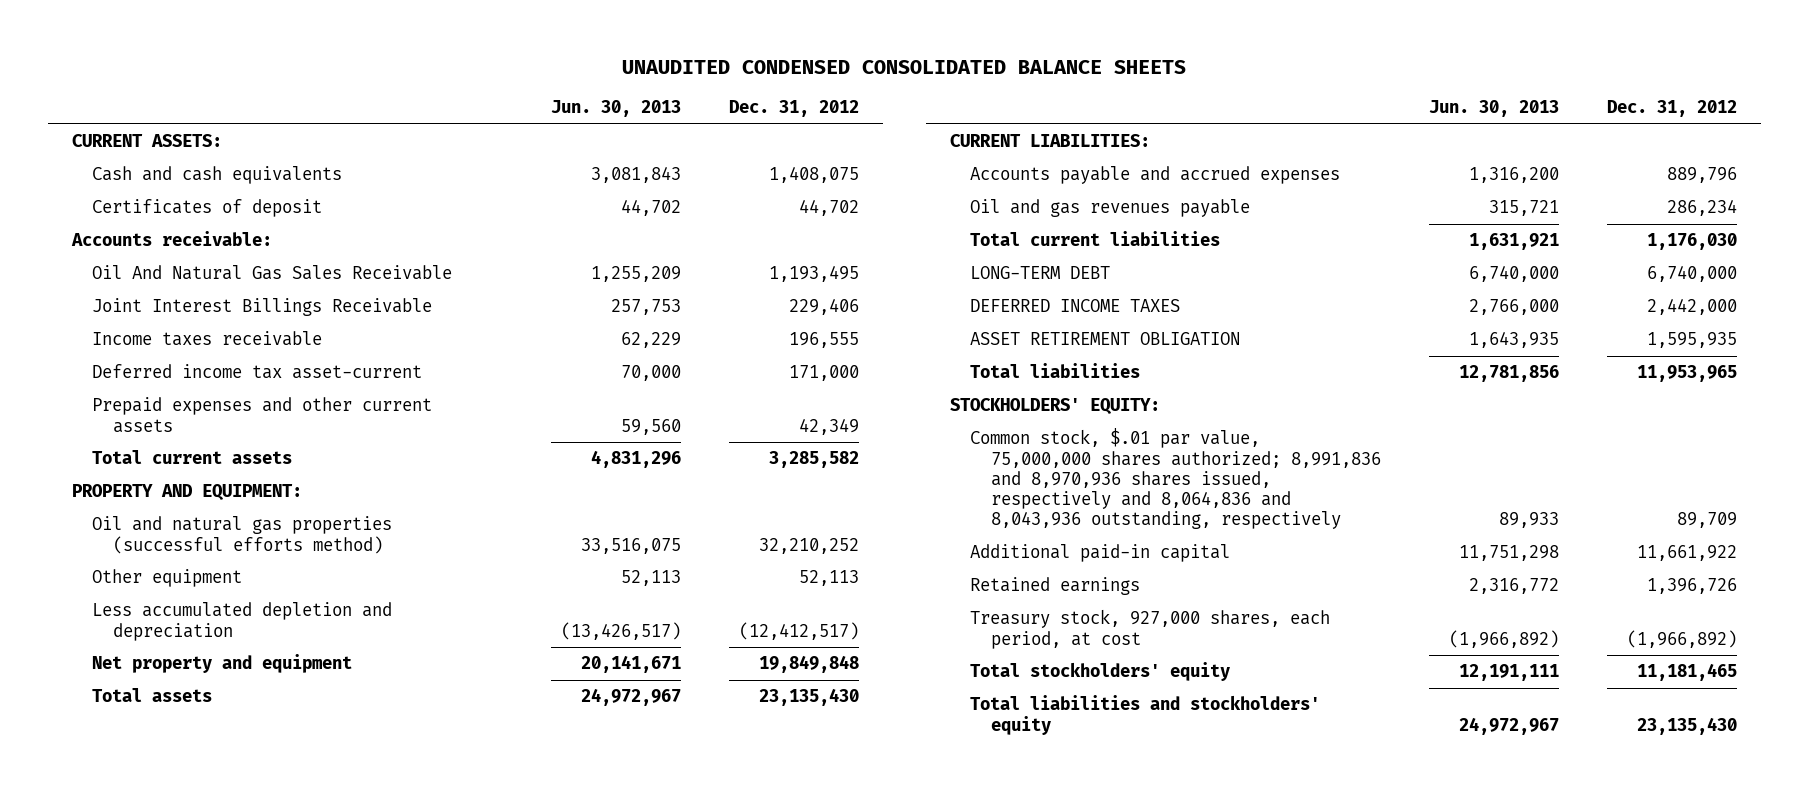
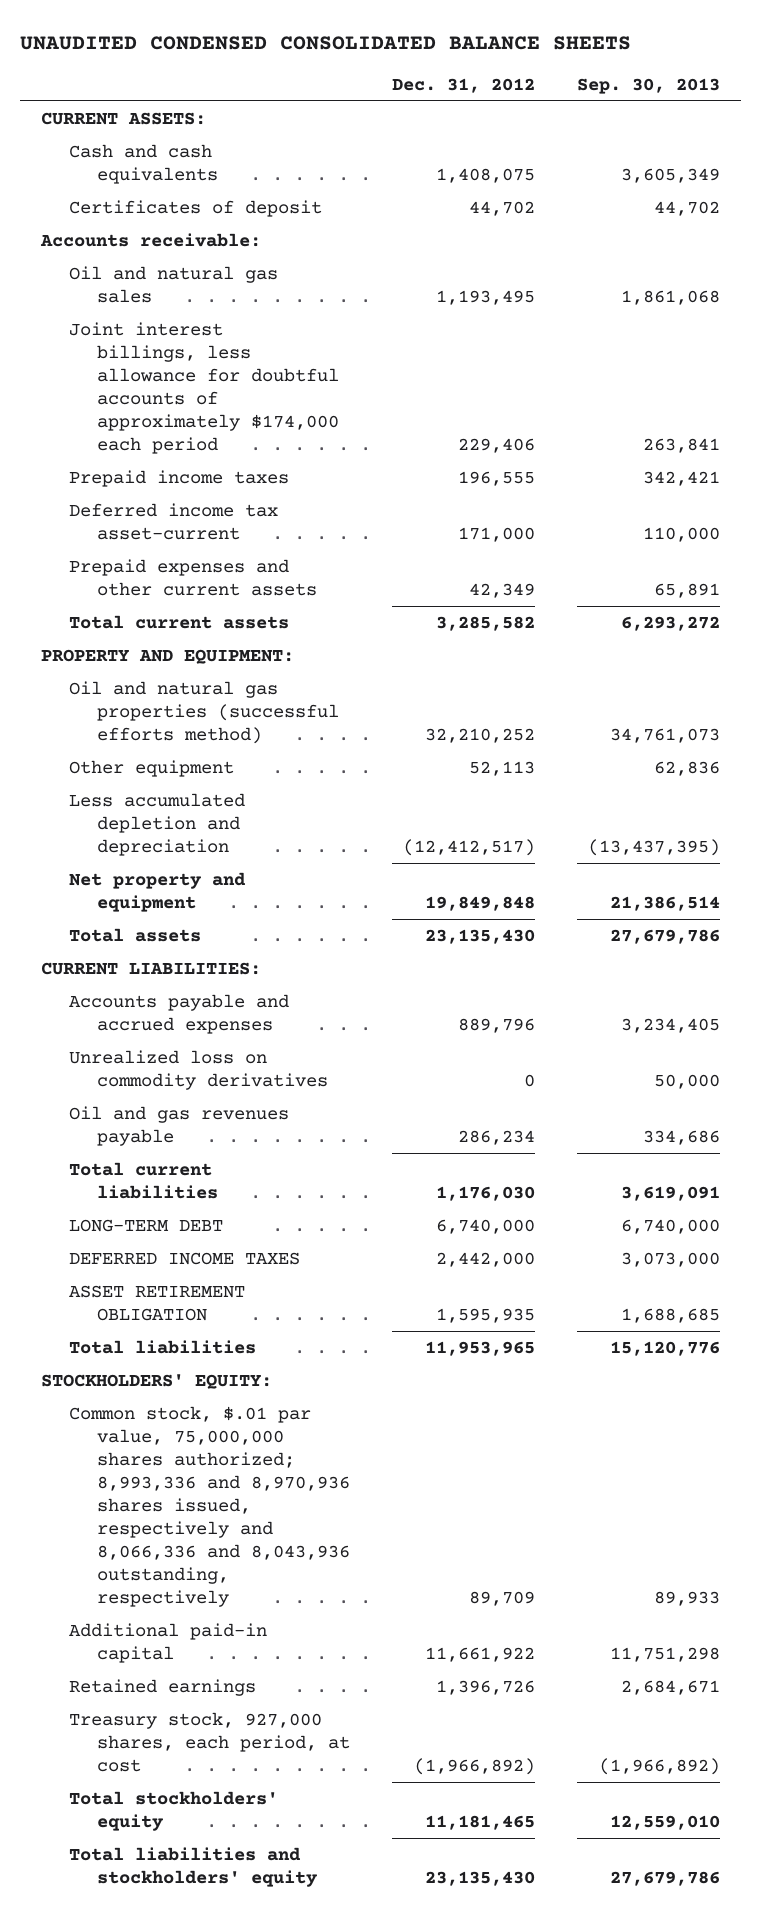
[550,100,681,118] Jun. 30, 2013 -> none
none -> [576,77,720,94] Sep. 30, 2013
[92,265,453,281] Oil And Natural Gas Sales Receivable -> [68,265,278,303] Oil and natural gas sales
[92,298,433,317] Joint Interest Billings Receivable -> [68,321,339,455] Joint interest billings, less allowance for doubtful accounts of approximately $174,000 each period
[92,331,323,347] Income taxes receivable -> [68,469,289,487] Prepaid income taxes
none -> [68,1049,328,1090] Unrealized loss on commodity derivatives
[970,428,1381,530] Common stock, $.01 par value, 75,000,000 shares authorized; 8,991,836 and 8,970,936 shares issued, respectively and 8,064,836 and 8,043,936 outstanding, respectively -> [68,1405,350,1608] Common stock, $.01 par value, 75,000,000 shares authorized; 8,993,336 and 8,970,936 shares issued, respectively and 8,066,336 and 8,043,936 outstanding, respectively

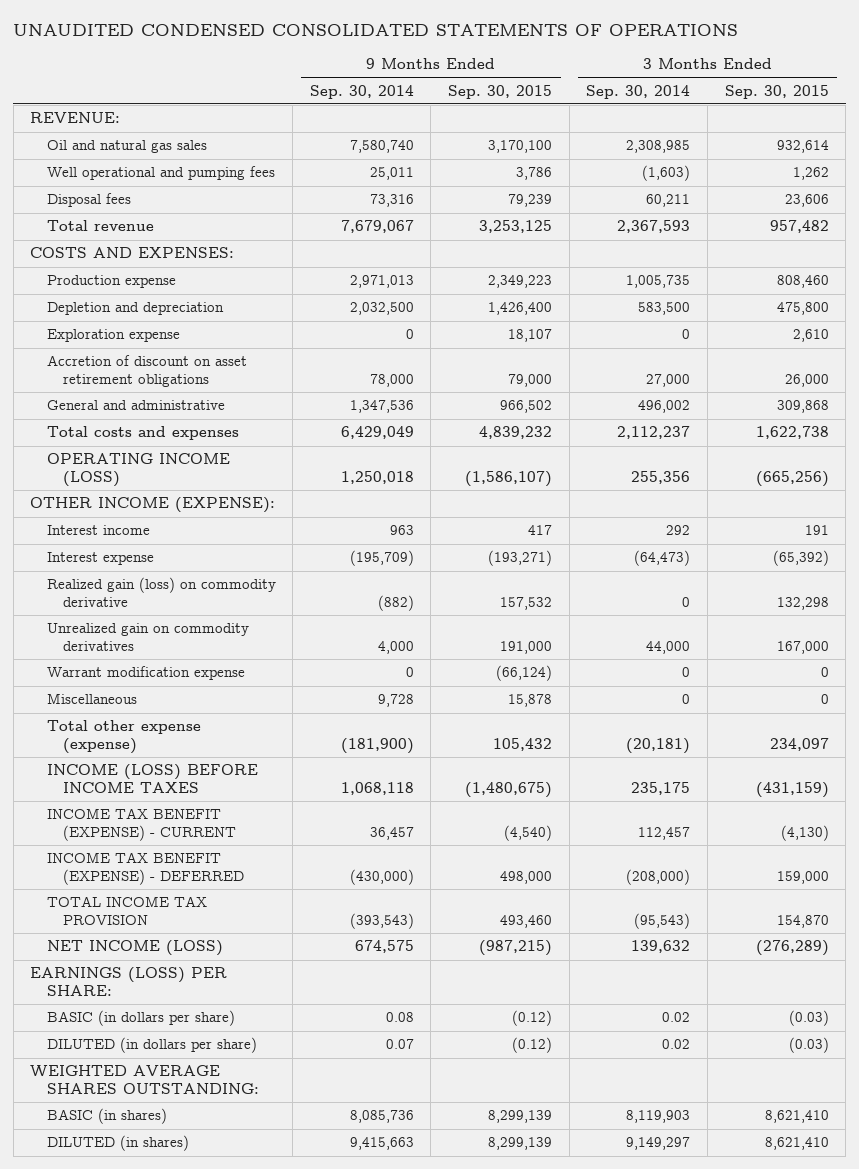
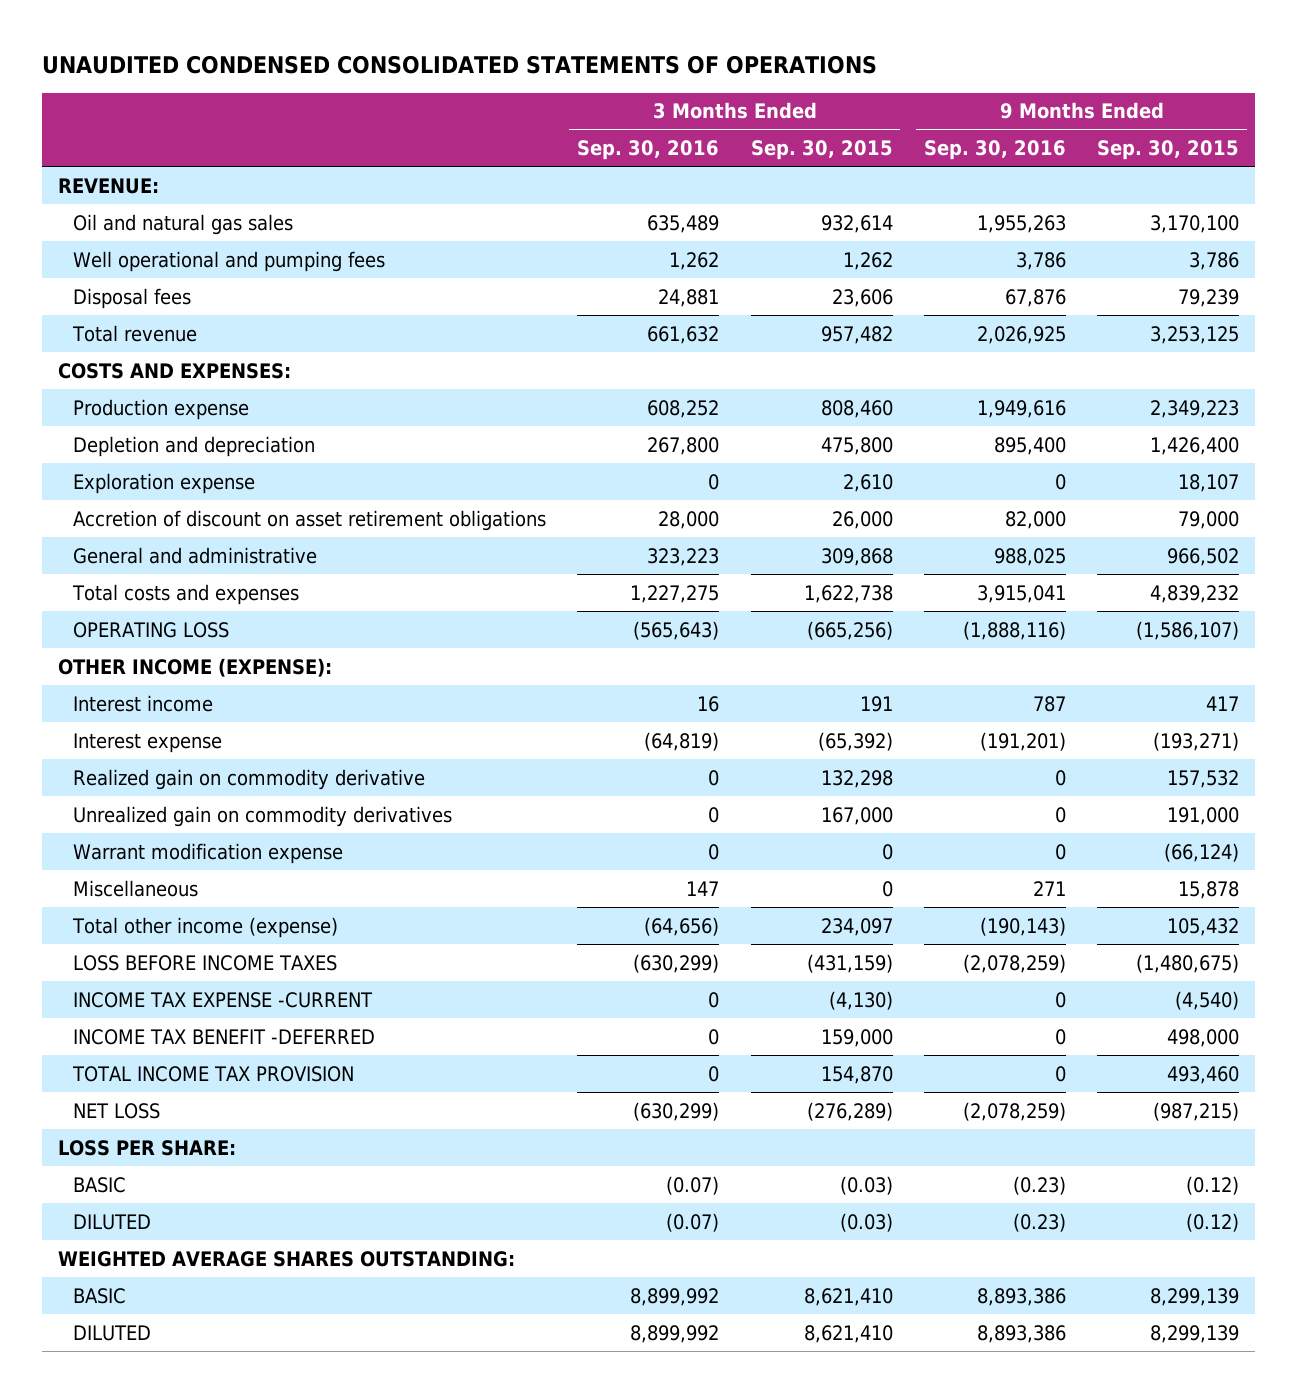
[309,84,414,99] Sep. 30, 2014 -> none
[586,84,691,99] Sep. 30, 2014 -> none
none -> [577,140,720,161] Sep. 30, 2016
none -> [924,140,1067,161] Sep. 30, 2016
[46,453,230,487] OPERATING INCOME (LOSS) -> [72,621,229,638] OPERATING LOSS
[46,577,276,607] Realized gain (loss) on commodity derivative -> [72,768,425,790] Realized gain on commodity derivative
[46,720,201,754] Total other expense (expense) -> [71,916,338,938] Total other income (expense)
[46,764,258,793] INCOME (LOSS) BEFORE INCOME TAXES -> [72,954,337,971] LOSS BEFORE INCOME TAXES
[46,808,236,841] INCOME TAX BENEFIT (EXPENSE) - CURRENT -> [72,991,373,1008] INCOME TAX EXPENSE -CURRENT
[46,852,244,885] INCOME TAX BENEFIT (EXPENSE) - DEFERRED -> [72,1028,375,1045] INCOME TAX BENEFIT -DEFERRED
[46,940,223,957] NET INCOME (LOSS) -> [72,1102,160,1119] NET LOSS
[30,967,228,996] EARNINGS (LOSS) PER SHARE: -> [58,1139,237,1156] LOSS PER SHARE:
[46,1010,235,1027] BASIC (in dollars per share) -> [72,1176,126,1193] BASIC
[46,1037,257,1054] DILUTED (in dollars per share) -> [72,1213,151,1230] DILUTED
[46,1108,167,1125] BASIC (in shares) -> [72,1287,126,1304] BASIC
[46,1135,189,1152] DILUTED (in shares) -> [72,1324,151,1341] DILUTED

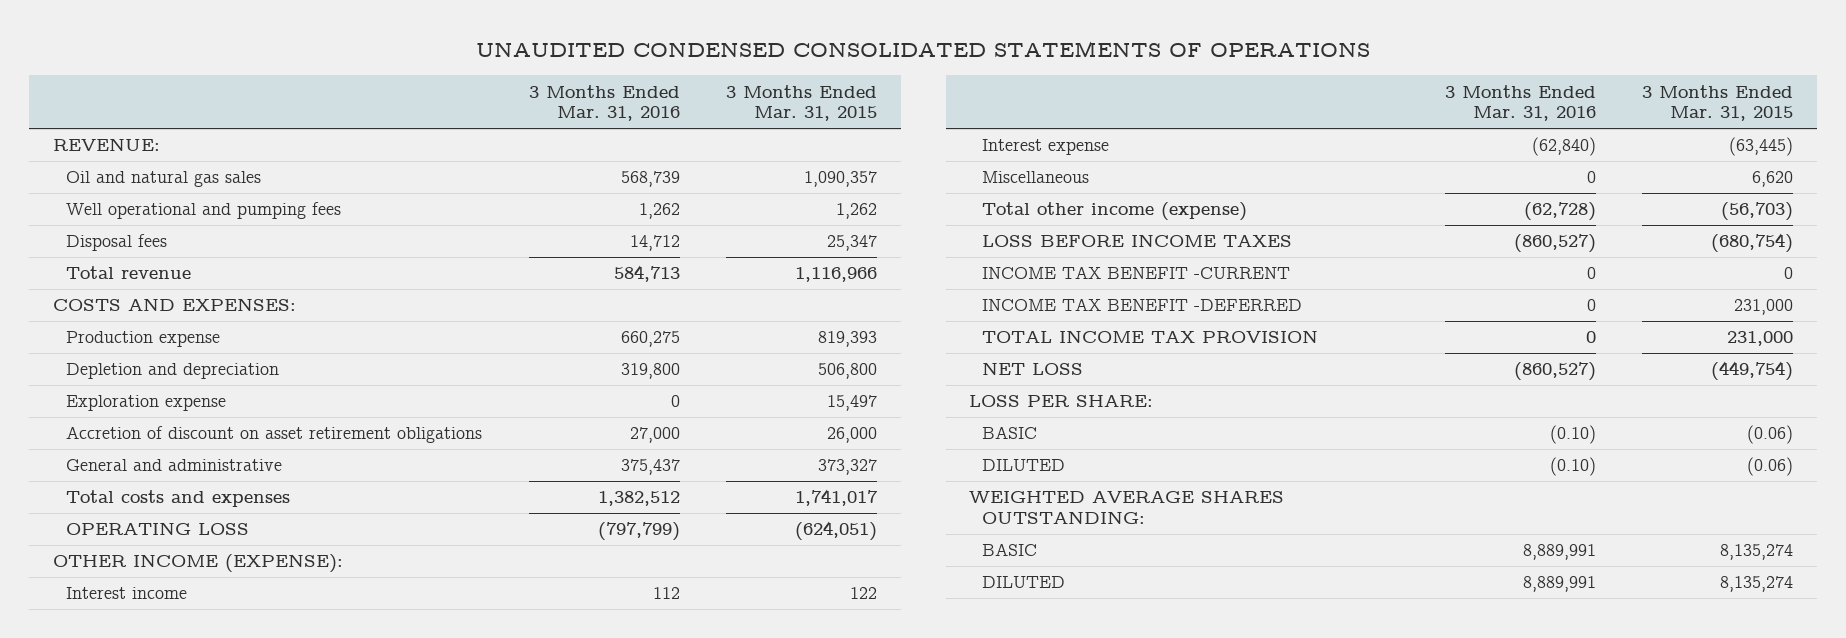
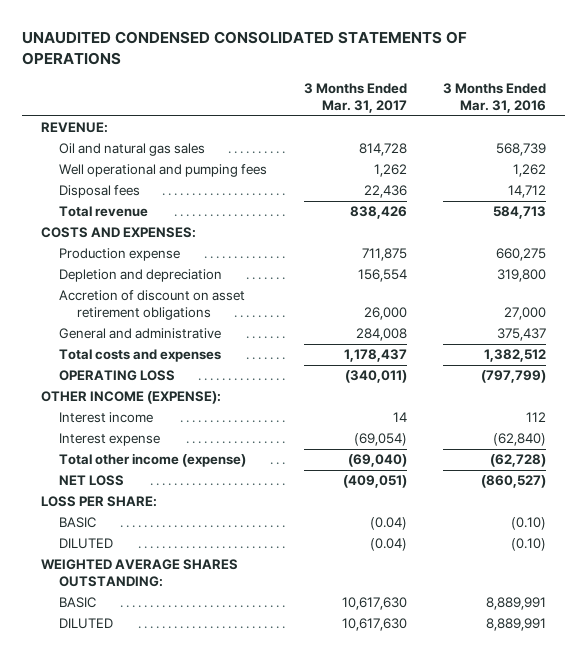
[726,84,878,122] 3 Months Ended Mar. 31, 2015 -> none
none -> [303,82,407,113] 3 Months Ended Mar. 31, 2017
[65,395,226,412] Exploration expense -> none
[982,171,1090,184] Miscellaneous -> none
[982,234,1293,248] LOSS BEFORE INCOME TAXES -> none
[982,266,1291,280] INCOME TAX BENEFIT -CURRENT -> none
[982,298,1303,312] INCOME TAX BENEFIT -DEFERRED -> none
[982,330,1319,344] TOTAL INCOME TAX PROVISION -> none

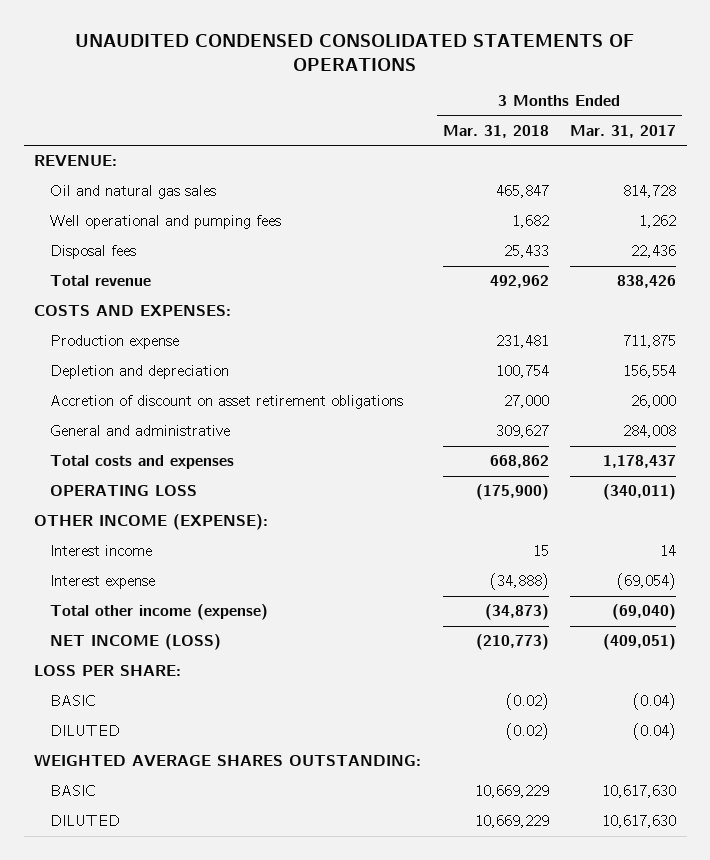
[443,82,547,113] 3 Months Ended Mar. 31, 2016 -> none
none -> [442,124,549,138] Mar. 31, 2018
[59,475,125,487] NET LOSS -> [49,634,221,651] NET INCOME (LOSS)

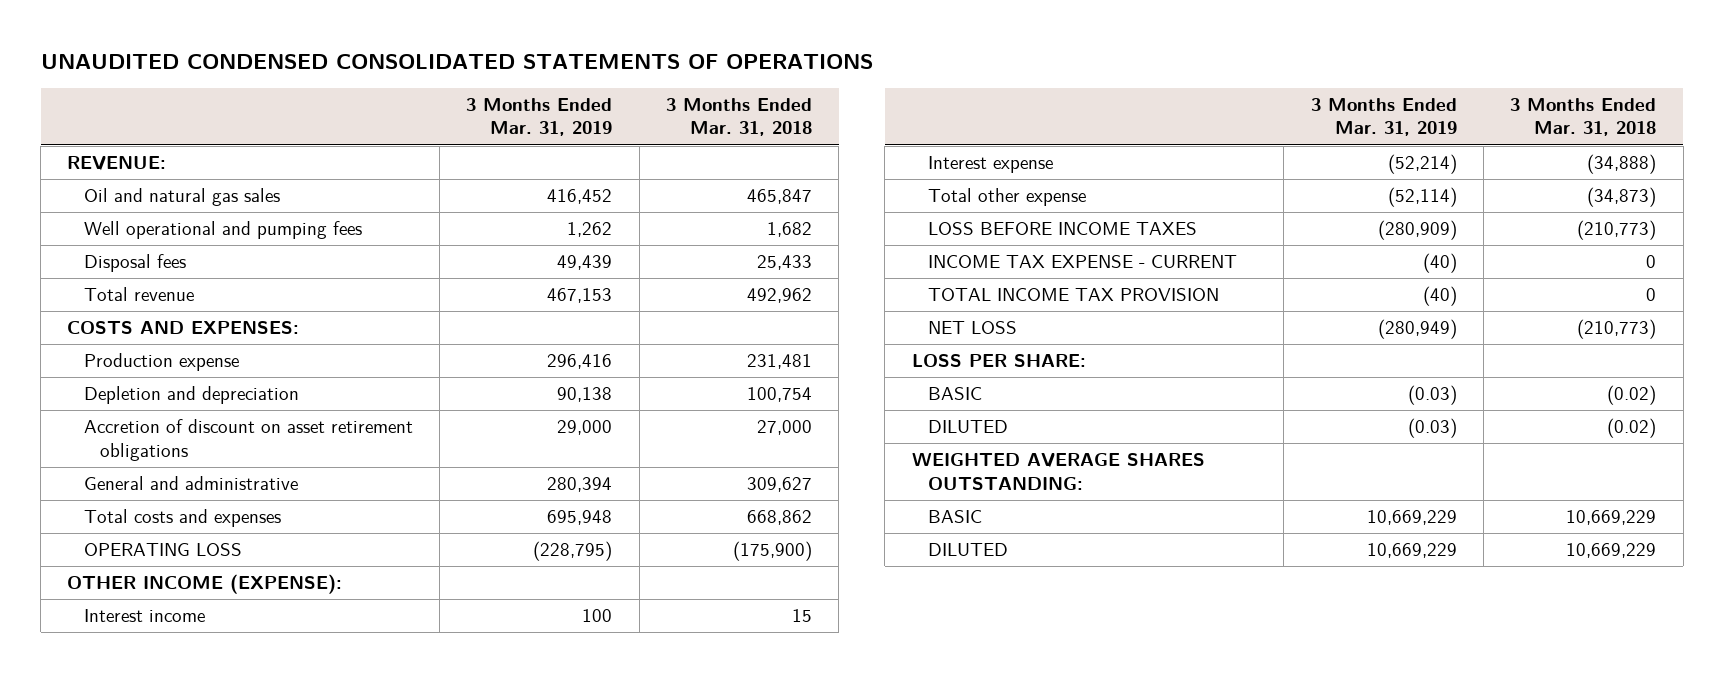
[570,124,677,138] Mar. 31, 2017 -> none
none -> [466,98,613,137] 3 Months Ended Mar. 31, 2019
[49,604,268,621] Total other income (expense) -> [928,188,1087,207] Total other expense
none -> [928,222,1198,236] LOSS BEFORE INCOME TAXES
none -> [928,255,1238,269] INCOME TAX EXPENSE - CURRENT
none -> [928,288,1220,302] TOTAL INCOME TAX PROVISION
[49,634,221,651] NET INCOME (LOSS) -> [928,321,1018,335] NET LOSS

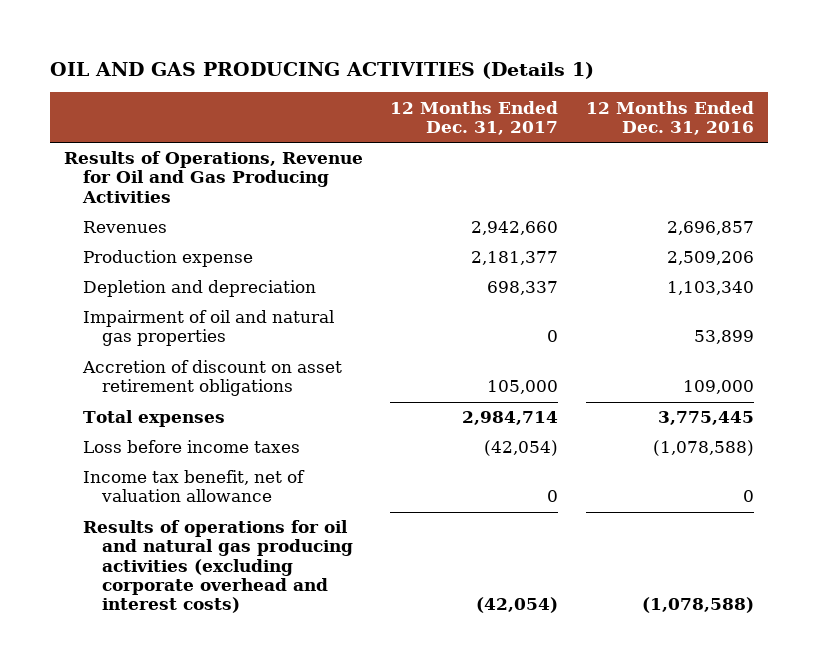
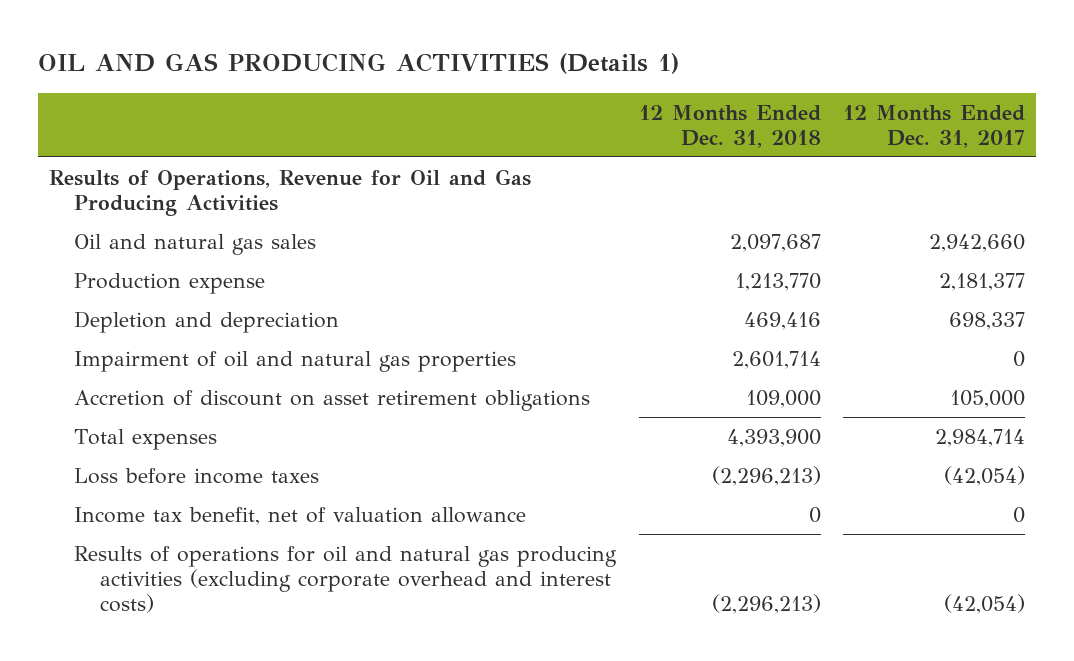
[585,100,754,135] 12 Months Ended Dec. 31, 2016 -> none
none -> [638,104,821,148] 12 Months Ended Dec. 31, 2018
[83,221,168,234] Revenues -> [74,233,317,255] Oil and natural gas sales

